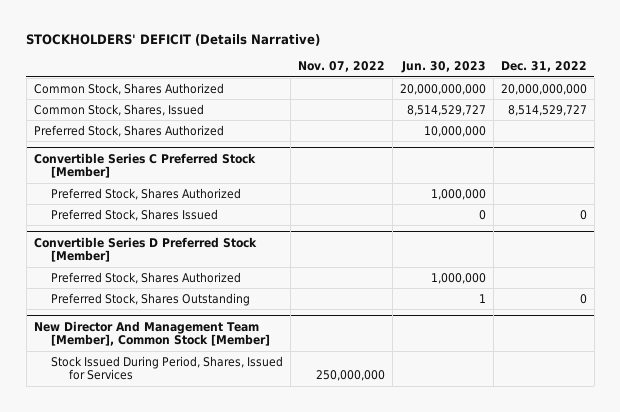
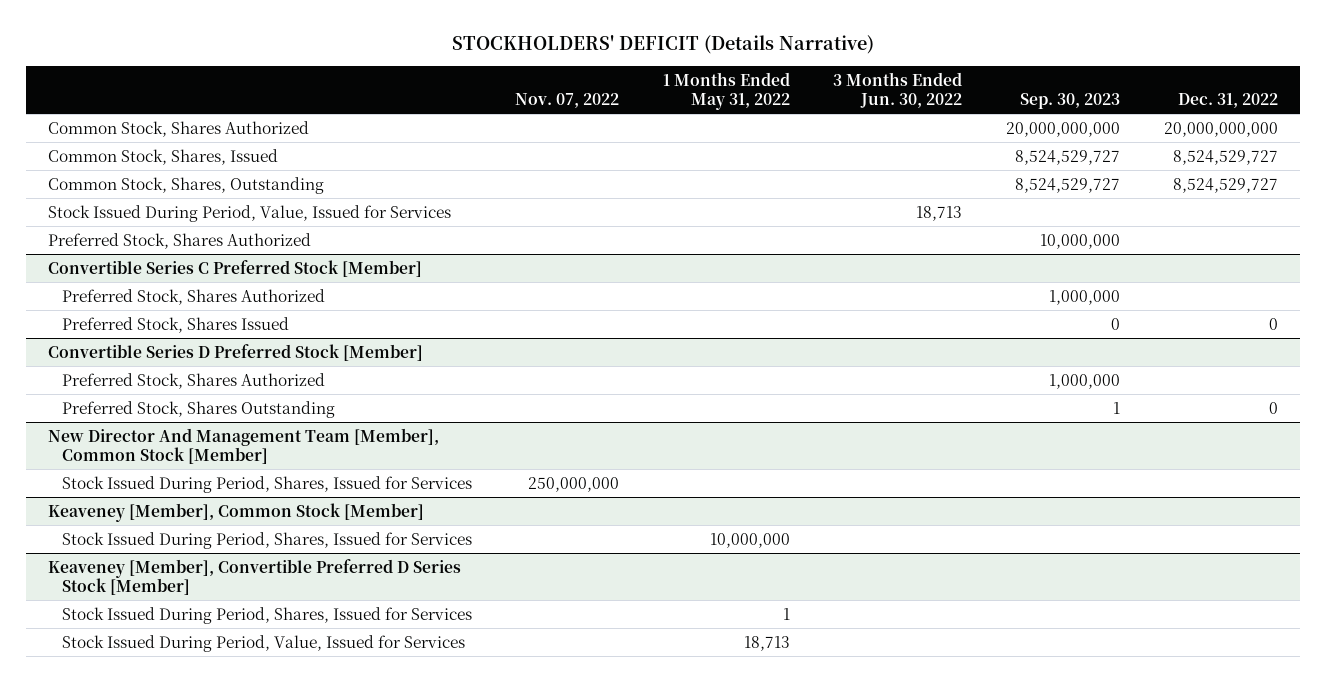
[400,61,486,74] Jun. 30, 2023 -> none
none -> [662,71,790,111] 1 Months Ended May 31, 2022
none -> [833,71,963,109] 3 Months Ended Jun. 30, 2022
none -> [1020,93,1121,110] Sep. 30, 2023
[507,104,587,116] 8,514,529,727 -> [1172,149,1278,165] 8,524,529,727
none -> [47,176,324,194] Common Stock, Shares, Outstanding
none -> [47,204,451,222] Stock Issued During Period, Value, Issued for Services
none -> [47,502,424,522] Keaveney [Member], Common Stock [Member]
none -> [61,531,472,549] Stock Issued During Period, Shares, Issued for Services
none -> [47,558,461,596] Keaveney [Member], Convertible Preferred D Series Stock [Member]
none -> [61,606,472,624] Stock Issued During Period, Shares, Issued for Services
none -> [61,634,465,652] Stock Issued During Period, Value, Issued for Services

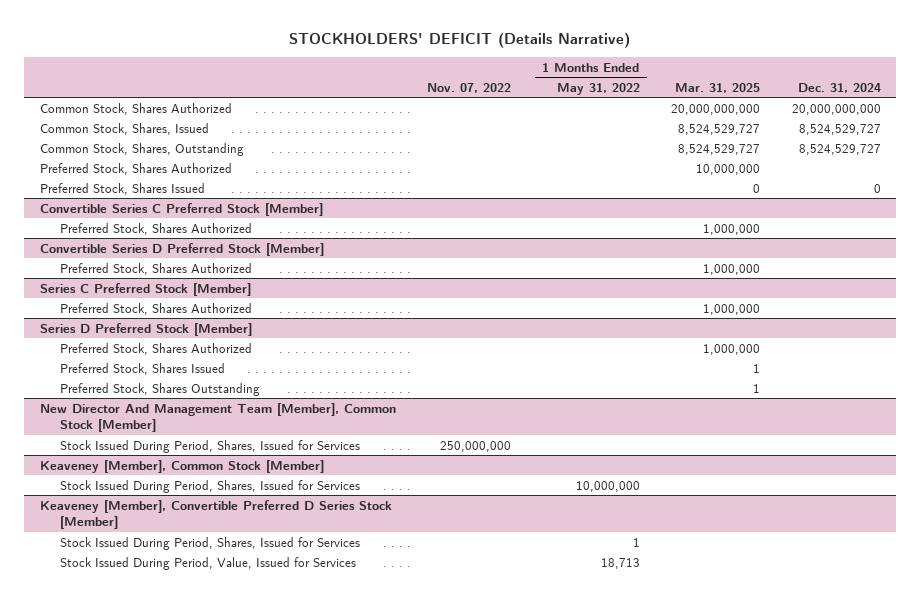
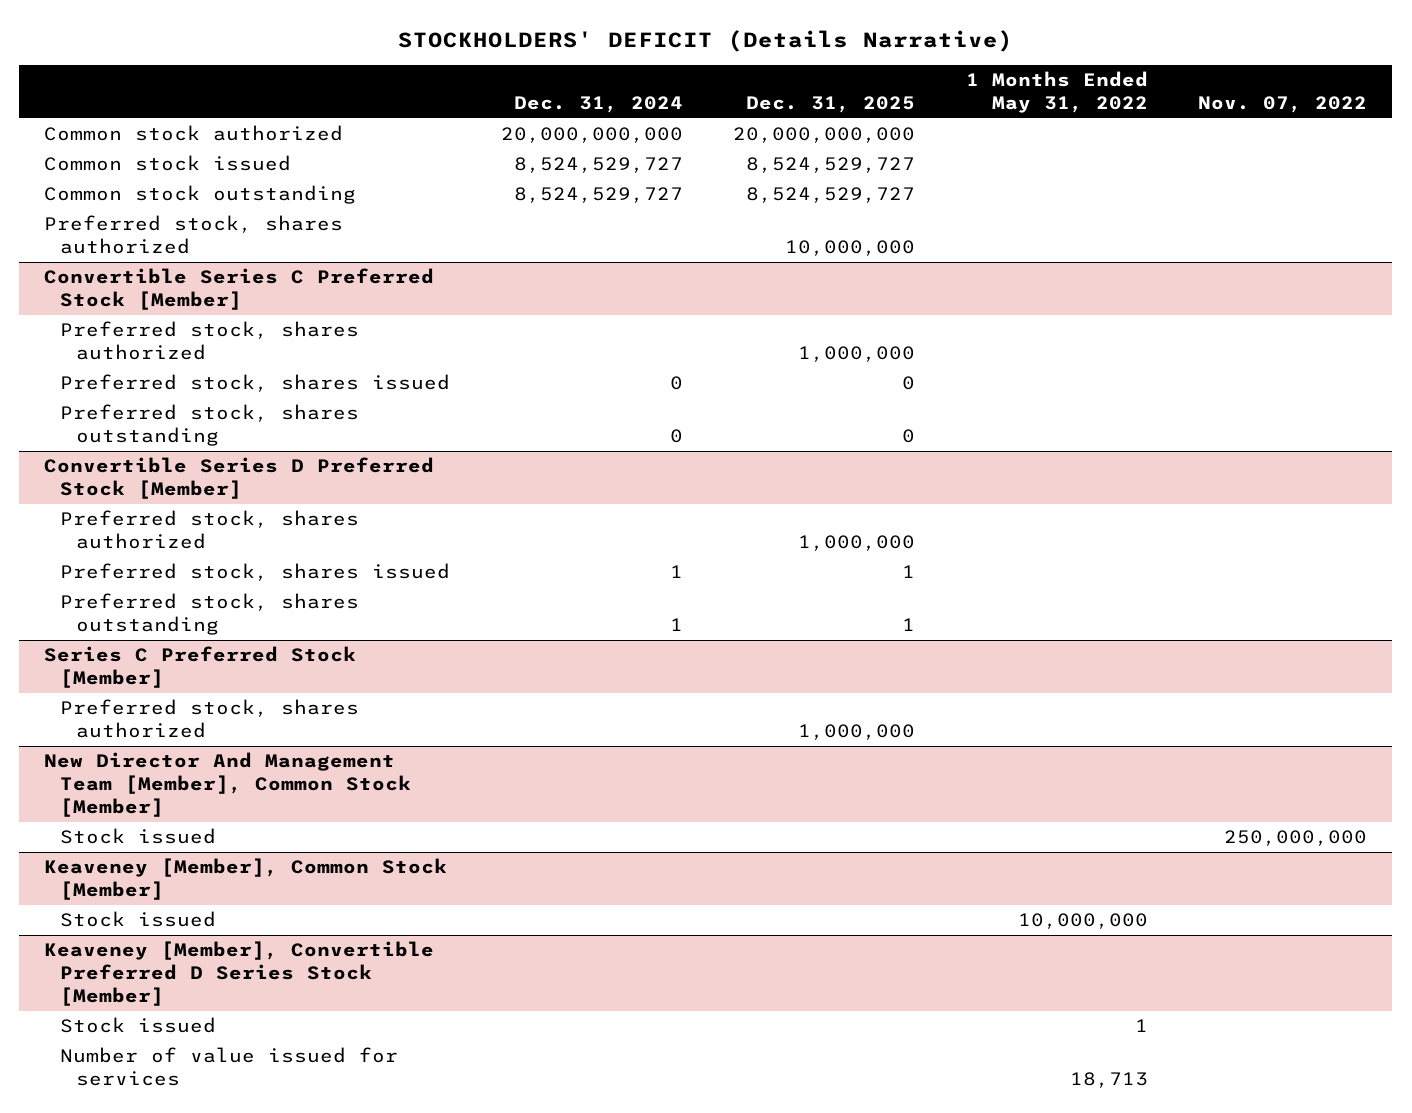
[675,82,761,93] Mar. 31, 2025 -> none
none -> [746,95,916,113] Dec. 31, 2025
[39,182,205,195] Preferred Stock, Shares Issued -> none
[39,102,232,115] Common Stock, Shares Authorized -> [44,125,344,142] Common stock authorized
[39,122,209,135] Common Stock, Shares, Issued -> [44,155,292,172] Common stock issued
[39,142,244,156] Common Stock, Shares, Outstanding -> [44,185,357,205] Common stock outstanding
[39,162,232,175] Preferred Stock, Shares Authorized -> [44,215,344,255] Preferred stock, shares authorized
[60,222,253,235] Preferred Stock, Shares Authorized -> [60,321,360,361] Preferred stock, shares authorized
none -> [60,374,451,393] Preferred stock, shares issued
none -> [60,404,360,447] Preferred stock, shares outstanding
[60,262,253,275] Preferred Stock, Shares Authorized -> [60,510,360,550] Preferred stock, shares authorized
none -> [60,563,451,582] Preferred stock, shares issued
none -> [60,593,360,636] Preferred stock, shares outstanding
[39,322,252,336] Series D Preferred Stock [Member] -> none
[60,342,253,355] Preferred Stock, Shares Authorized -> none
[60,362,226,375] Preferred Stock, Shares Issued -> none
[60,382,261,396] Preferred Stock, Shares Outstanding -> none
[60,302,253,315] Preferred Stock, Shares Authorized -> [60,699,360,739] Preferred stock, shares authorized
[60,439,361,453] Stock Issued During Period, Shares, Issued for Services -> [60,828,217,845] Stock issued
[60,479,361,493] Stock Issued During Period, Shares, Issued for Services -> [60,911,217,928] Stock issued
[60,536,361,550] Stock Issued During Period, Shares, Issued for Services -> [60,1017,217,1034] Stock issued
[60,556,357,570] Stock Issued During Period, Value, Issued for Services -> [60,1047,399,1087] Number of value issued for services

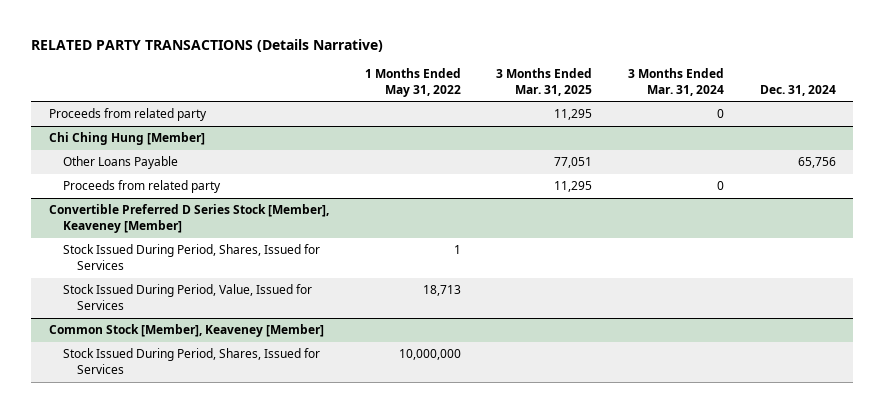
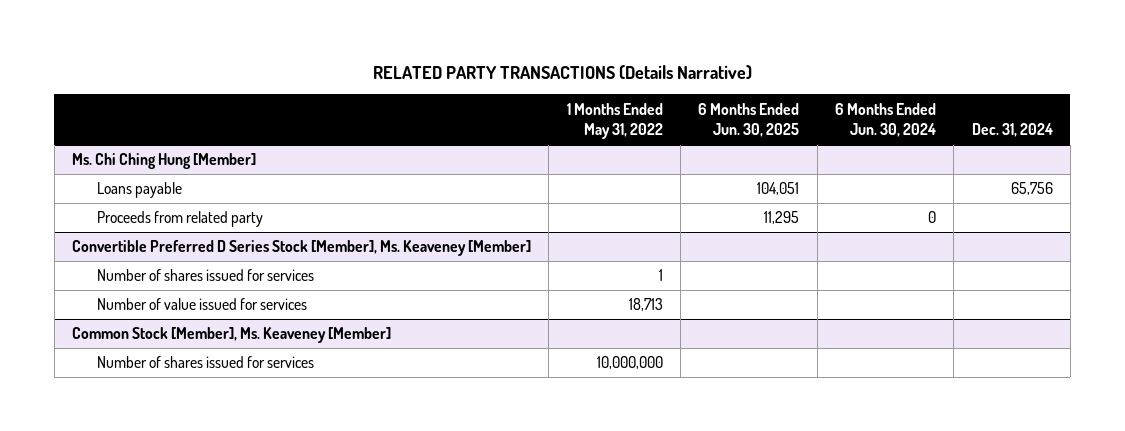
[496,68,593,96] 3 Months Ended Mar. 31, 2025 -> none
[627,68,724,96] 3 Months Ended Mar. 31, 2024 -> none
none -> [698,102,800,138] 6 Months Ended Jun. 30, 2025
none -> [835,102,937,138] 6 Months Ended Jun. 30, 2024
[48,108,207,122] Proceeds from related party -> none
[48,132,205,146] Chi Ching Hung [Member] -> [72,153,257,170] Ms. Chi Ching Hung [Member]
[62,156,178,170] Other Loans Payable -> [97,182,183,199] Loans payable
[48,204,329,233] Convertible Preferred D Series Stock [Member], Keaveney [Member] -> [72,240,532,257] Convertible Preferred D Series Stock [Member], Ms. Keaveney [Member]
[62,244,320,270] Stock Issued During Period, Shares, Issued for Services -> [97,269,315,282] Number of shares issued for services
[62,284,312,310] Stock Issued During Period, Value, Issued for Services -> [97,298,308,311] Number of value issued for services
[48,324,324,338] Common Stock [Member], Keaveney [Member] -> [72,327,392,344] Common Stock [Member], Ms. Keaveney [Member]
[62,348,320,374] Stock Issued During Period, Shares, Issued for Services -> [97,356,315,369] Number of shares issued for services

